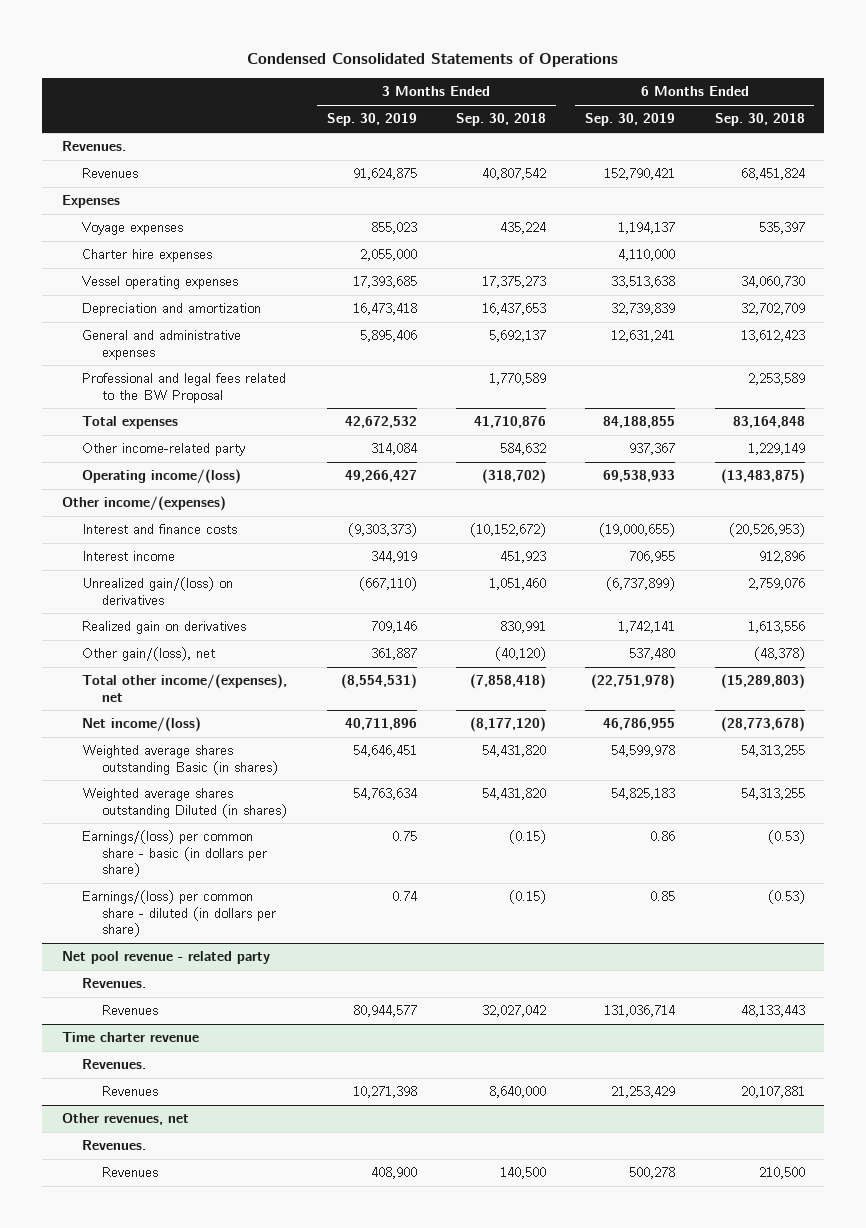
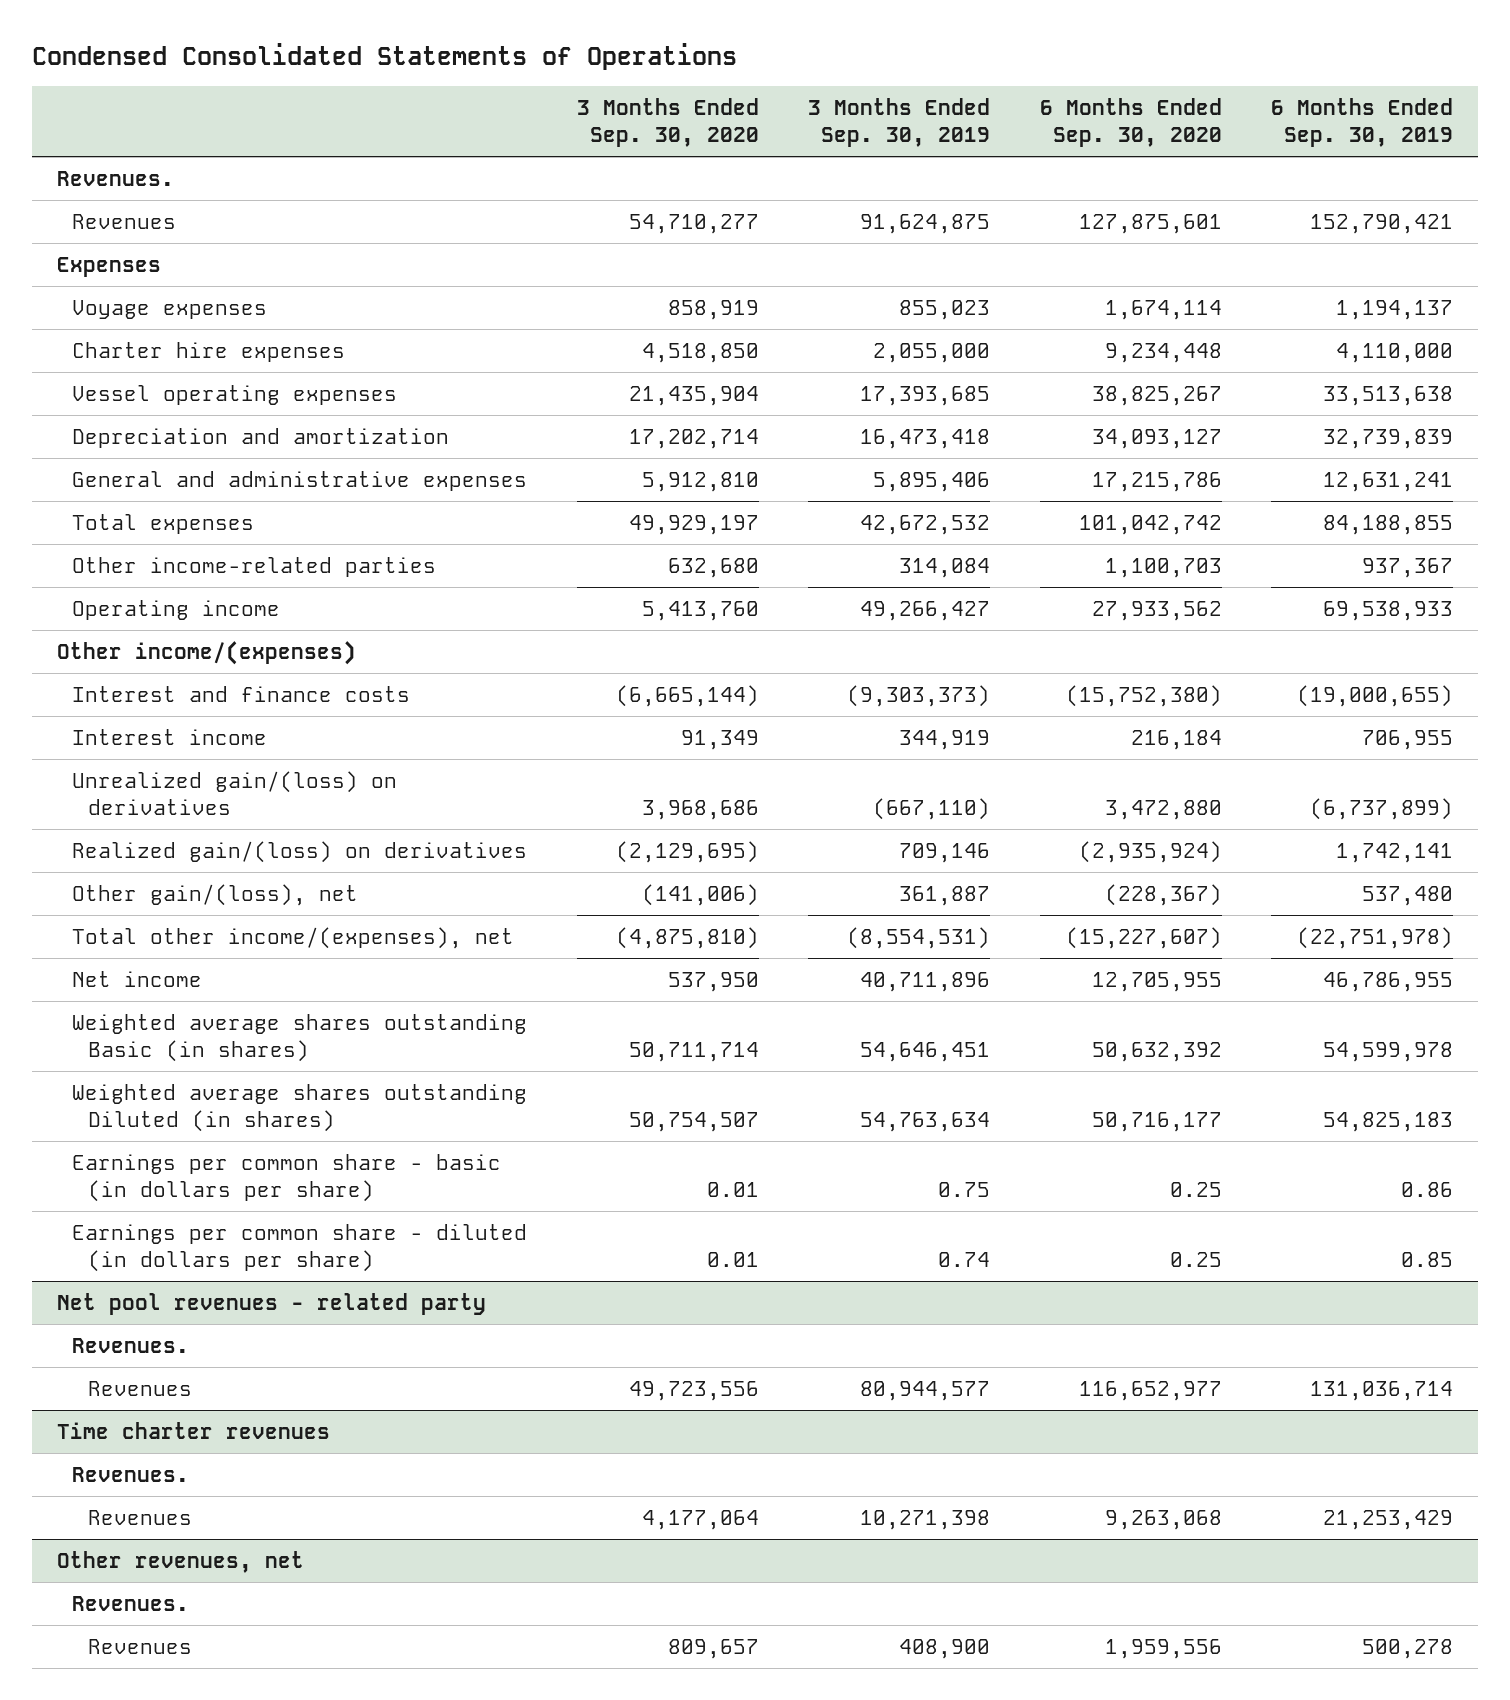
[455,113,546,127] Sep. 30, 2018 -> none
[714,113,805,127] Sep. 30, 2018 -> none
none -> [576,97,759,147] 3 Months Ended Sep. 30, 2020
none -> [1039,97,1222,147] 6 Months Ended Sep. 30, 2020
[82,373,287,403] Professional and legal fees related to the BW Proposal -> none
[82,443,246,457] Other income-related party -> [72,556,437,577] Other income-related parties
[82,469,242,485] Operating income/(loss) -> [72,599,281,620] Operating income
[82,621,247,635] Realized gain on derivatives -> [72,840,528,863] Realized gain/(loss) on derivatives
[82,717,202,733] Net income/(loss) -> [72,970,203,987] Net income
[82,830,268,877] Earnings/(loss) per common share - basic (in dollars per share) -> [72,1153,502,1203] Earnings per common share - basic (in dollars per share)
[82,890,277,937] Earnings/(loss) per common share - diluted (in dollars per share) -> [72,1223,528,1273] Earnings per common share - diluted (in dollars per share)
[61,951,270,965] Net pool revenue - related party -> [56,1292,486,1315] Net pool revenues - related party
[61,1032,199,1043] Time charter revenue -> [56,1421,330,1439] Time charter revenues

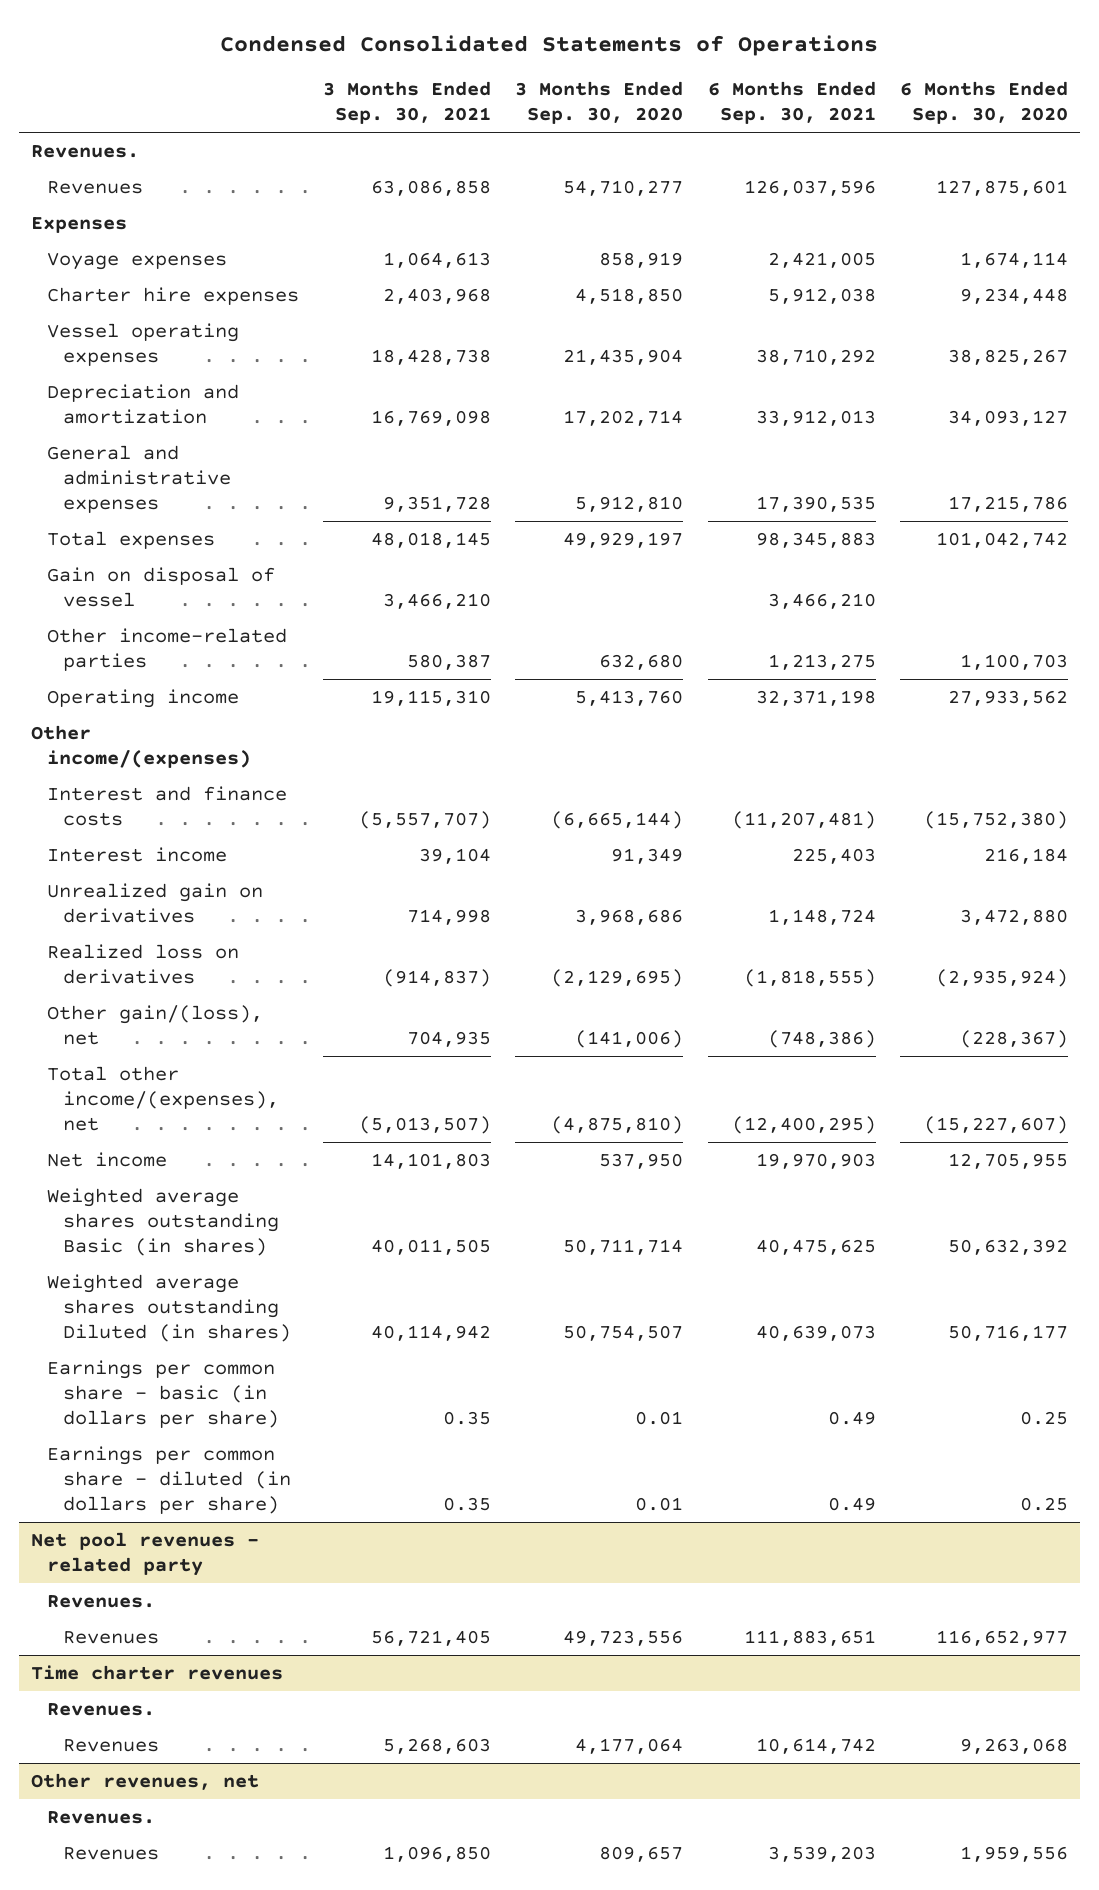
[808,97,991,147] 3 Months Ended Sep. 30, 2019 -> none
[1271,97,1454,147] 6 Months Ended Sep. 30, 2019 -> none
none -> [323,81,492,125] 3 Months Ended Sep. 30, 2021
none -> [707,81,876,125] 6 Months Ended Sep. 30, 2021
none -> [46,566,275,608] Gain on disposal of vessel
[72,770,398,816] Unrealized gain/(loss) on derivatives -> [46,882,263,924] Unrealized gain on derivatives
[72,840,528,863] Realized gain/(loss) on derivatives -> [46,943,239,985] Realized loss on derivatives

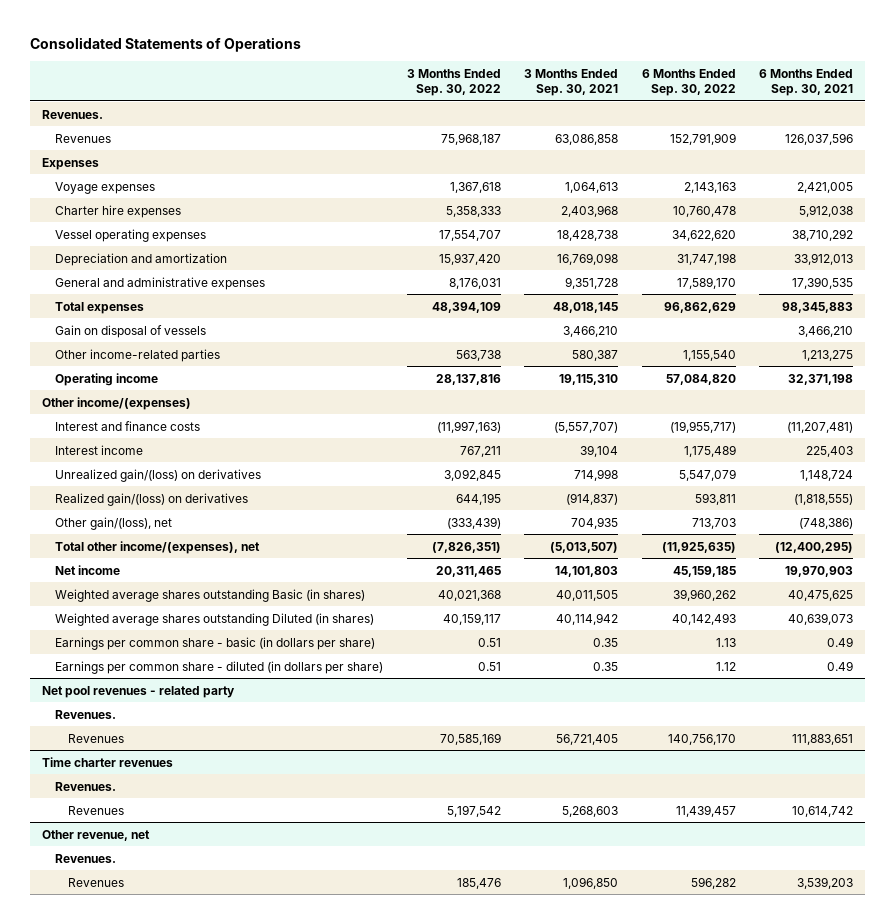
[220,34,879,56] Condensed Consolidated Statements of Operations -> [30,36,302,52] Consolidated Statements of Operations
[515,81,684,125] 3 Months Ended Sep. 30, 2020 -> none
[899,81,1068,125] 6 Months Ended Sep. 30, 2020 -> none
none -> [406,68,501,97] 3 Months Ended Sep. 30, 2022
none -> [641,68,736,97] 6 Months Ended Sep. 30, 2022
[46,566,275,608] Gain on disposal of vessel -> [55,324,207,338] Gain on disposal of vessels
[46,882,263,924] Unrealized gain on derivatives -> [55,468,262,482] Unrealized gain/(loss) on derivatives
[46,943,239,985] Realized loss on derivatives -> [55,492,249,506] Realized gain/(loss) on derivatives
[30,1772,259,1790] Other revenues, net -> [42,829,151,841] Other revenue, net

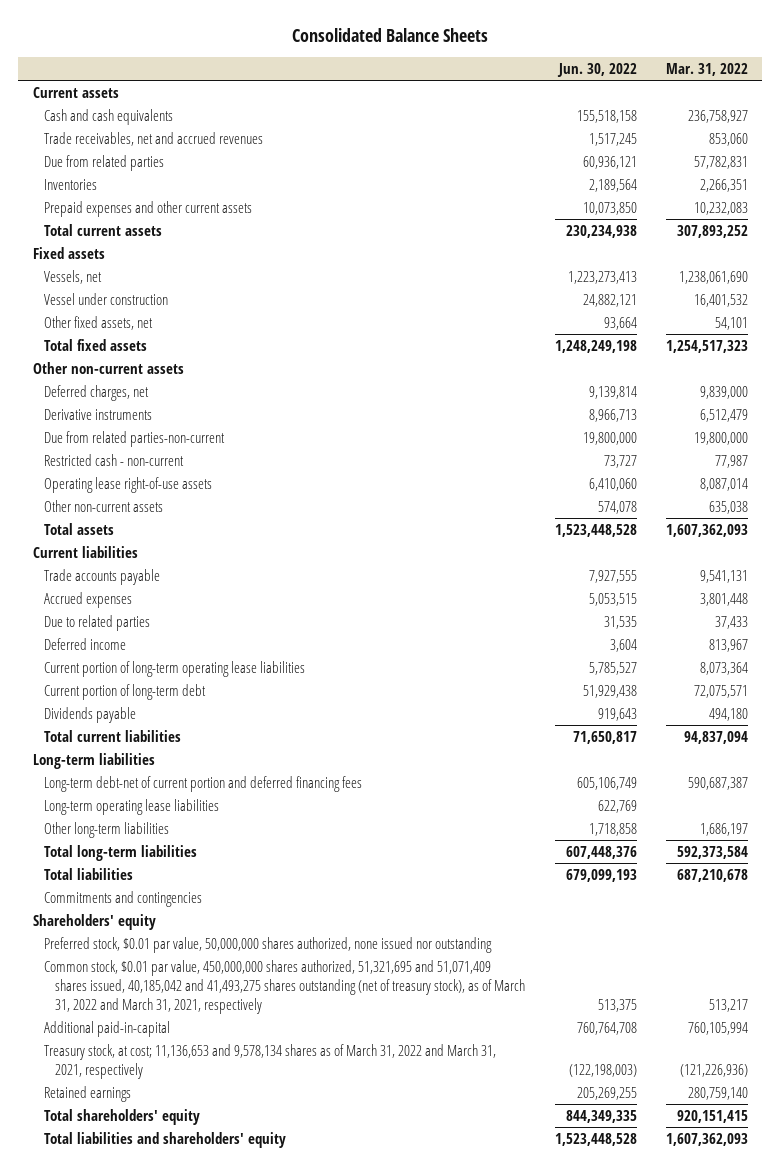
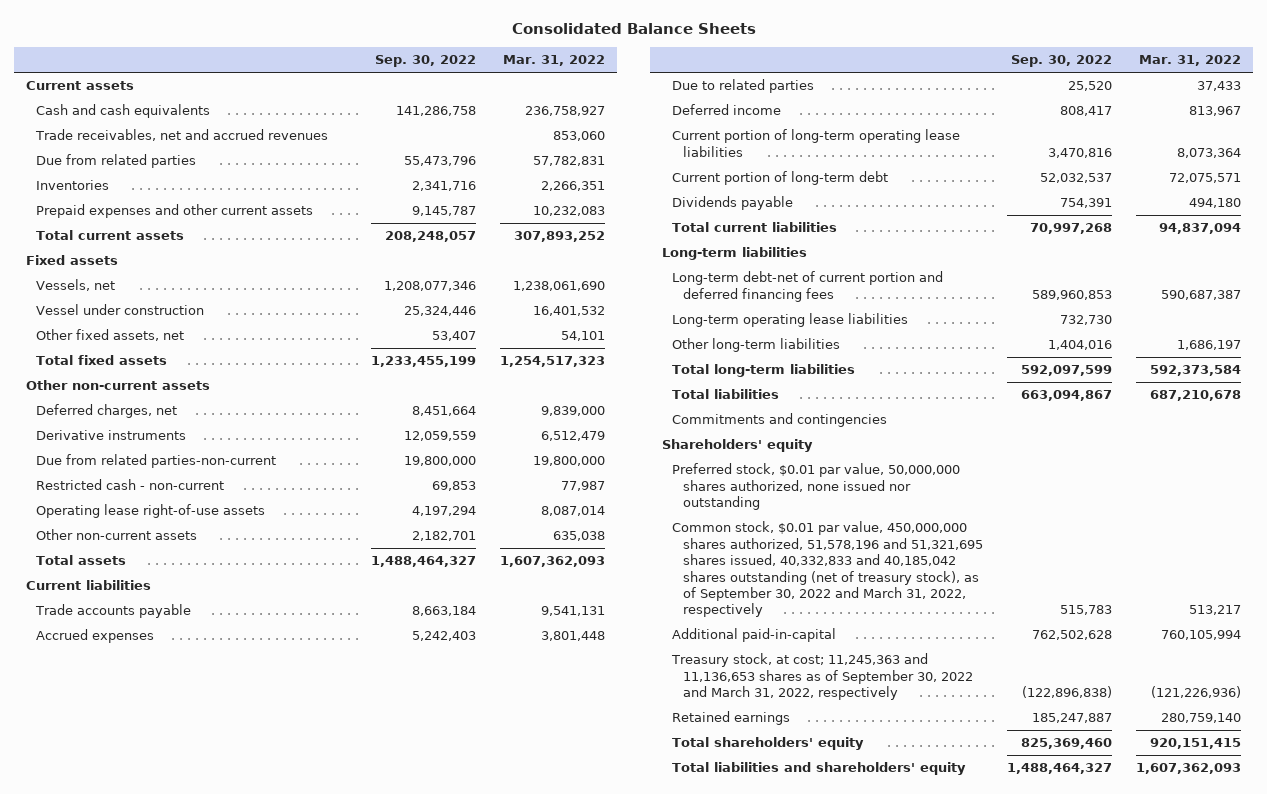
[556,63,637,78] Jun. 30, 2022 -> none
none -> [374,55,476,68] Sep. 30, 2022
[44,959,526,1014] Common stock, $0.01 par value, 450,000,000 shares authorized, 51,321,695 and 51,071,409 shares issued, 40,185,042 and 41,493,275 shares outstanding (net of treasury stock), as of March 31, 2022 and March 31, 2021, respectively -> [672,521,983,618] Common stock, $0.01 par value, 450,000,000 shares authorized, 51,578,196 and 51,321,695 shares issued, 40,332,833 and 40,185,042 shares outstanding (net of treasury stock), as of September 30, 2022 and March 31, 2022, respectively
[44,1043,497,1079] Treasury stock, at cost; 11,136,653 and 9,578,134 shares as of March 31, 2022 and March 31, 2021, respectively -> [671,653,973,701] Treasury stock, at cost; 11,245,363 and 11,136,653 shares as of September 30, 2022 and March 31, 2022, respectively

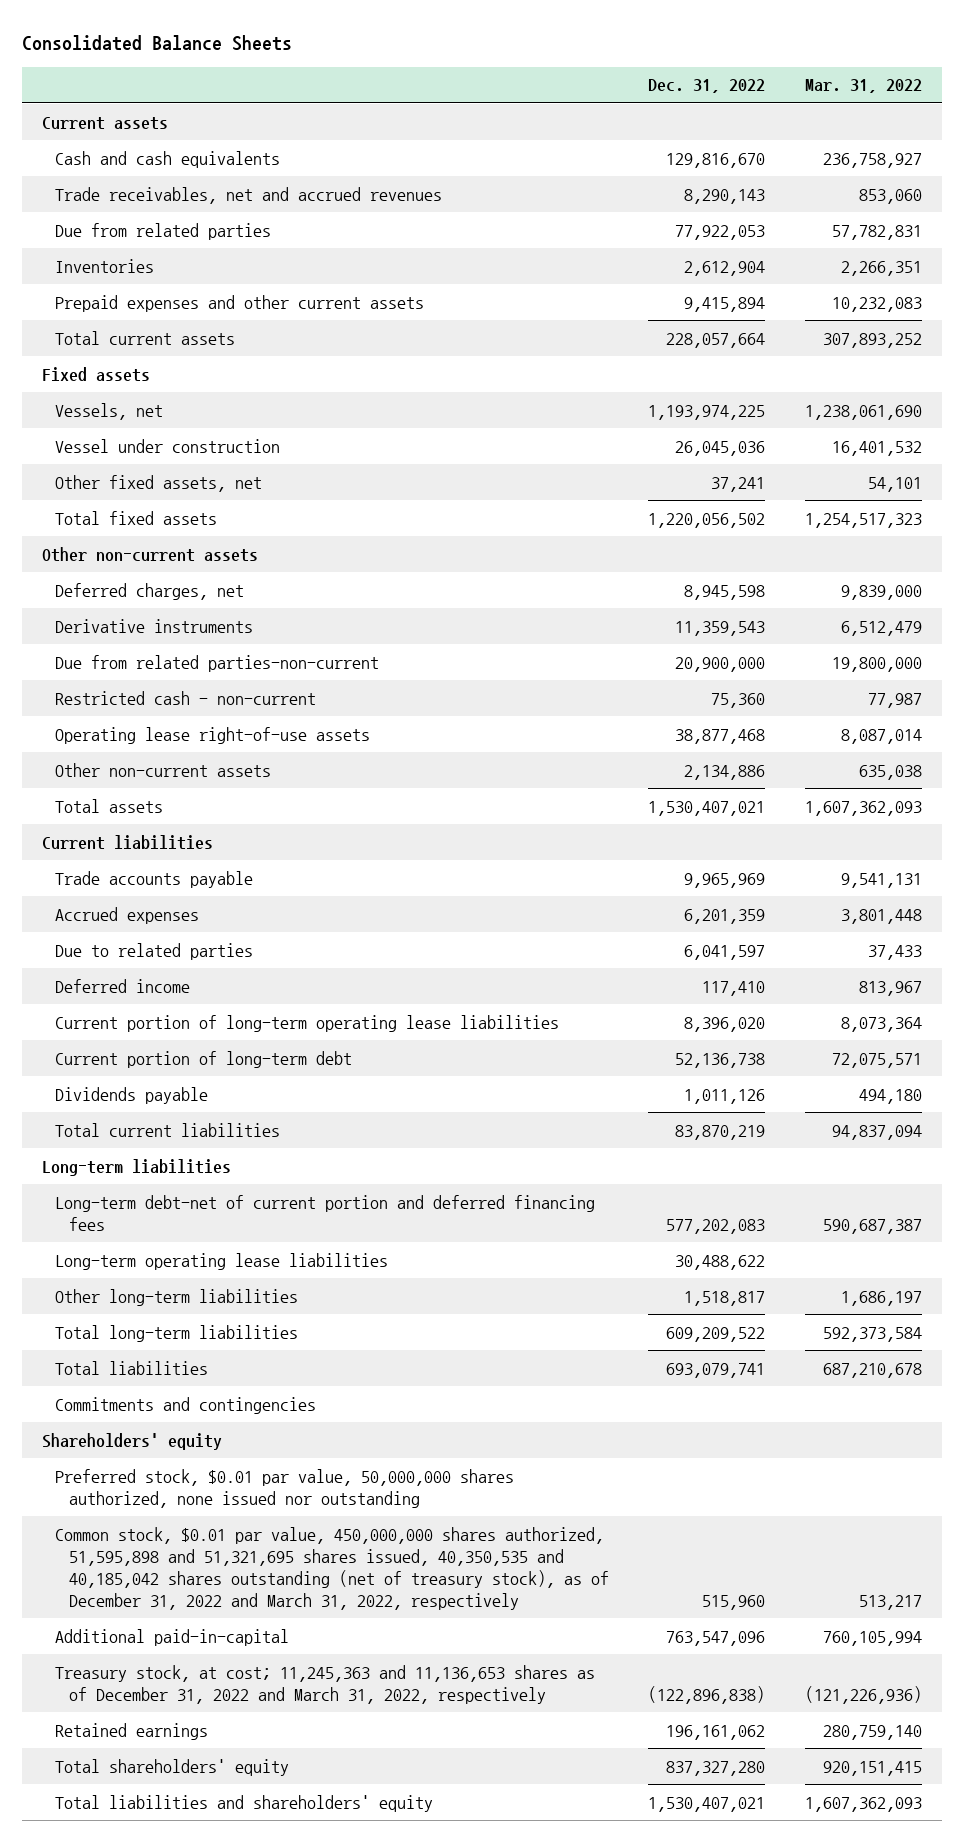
[374,55,476,68] Sep. 30, 2022 -> none
none -> [648,79,766,94] Dec. 31, 2022
[672,521,983,618] Common stock, $0.01 par value, 450,000,000 shares authorized, 51,578,196 and 51,321,695 shares issued, 40,332,833 and 40,185,042 shares outstanding (net of treasury stock), as of September 30, 2022 and March 31, 2022, respectively -> [55,1526,609,1610] Common stock, $0.01 par value, 450,000,000 shares authorized, 51,595,898 and 51,321,695 shares issued, 40,350,535 and 40,185,042 shares outstanding (net of treasury stock), as of December 31, 2022 and March 31, 2022, respectively
[671,653,973,701] Treasury stock, at cost; 11,245,363 and 11,136,653 shares as of September 30, 2022 and March 31, 2022, respectively -> [55,1664,596,1704] Treasury stock, at cost; 11,245,363 and 11,136,653 shares as of December 31, 2022 and March 31, 2022, respectively

